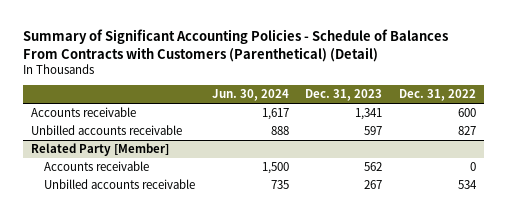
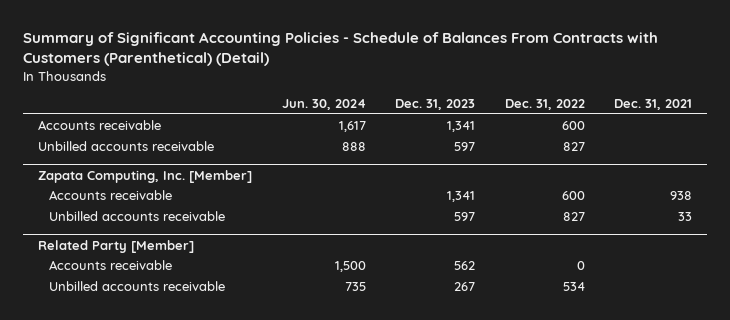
none -> [614,99,693,111] Dec. 31, 2021
none -> [38,169,253,183] Zapata Computing, Inc. [Member]
none -> [49,189,173,200] Accounts receivable
none -> [49,210,226,221] Unbilled accounts receivable

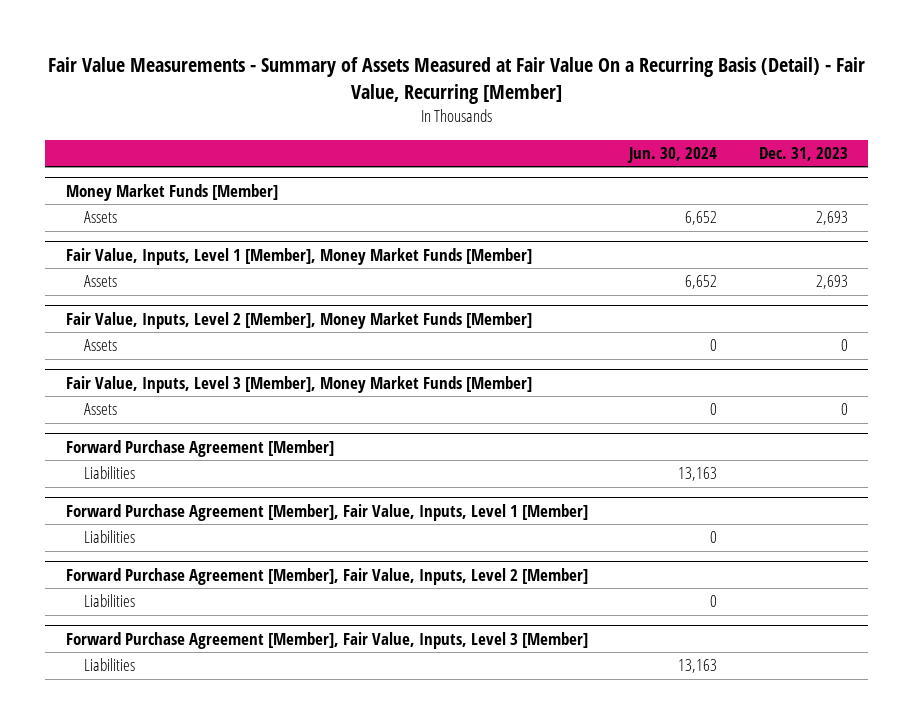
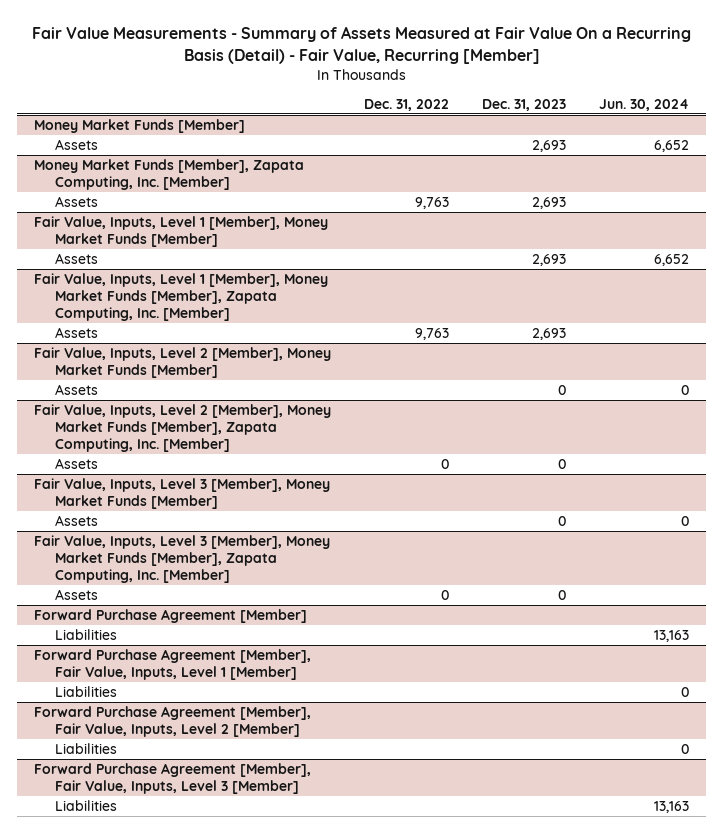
none -> [364,98,450,111] Dec. 31, 2022
none -> [33,159,304,190] Money Market Funds [Member], Zapata Computing, Inc. [Member]
none -> [54,196,98,208] Assets
none -> [33,273,328,321] Fair Value, Inputs, Level 1 [Member], Money Market Funds [Member], Zapata Computing, Inc. [Member]
none -> [54,327,98,339] Assets
none -> [33,404,331,452] Fair Value, Inputs, Level 2 [Member], Money Market Funds [Member], Zapata Computing, Inc. [Member]
none -> [54,458,98,470] Assets
none -> [33,535,330,583] Fair Value, Inputs, Level 3 [Member], Money Market Funds [Member], Zapata Computing, Inc. [Member]
none -> [54,589,98,601] Assets

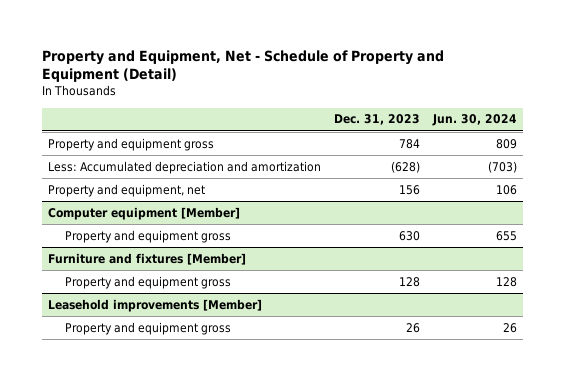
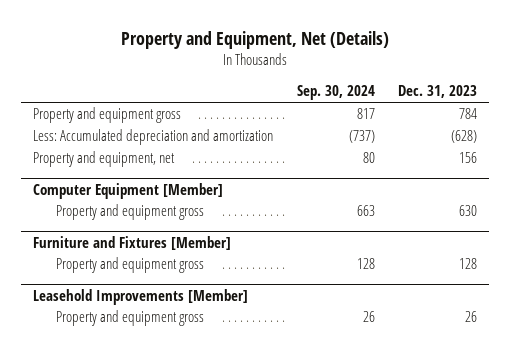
[41,49,444,83] Property and Equipment, Net - Schedule of Property and Equipment (Detail) -> [121,30,390,49] Property and Equipment, Net (Details)
[431,114,517,127] Jun. 30, 2024 -> none
none -> [296,85,375,101] Sep. 30, 2024
[48,206,241,220] Computer equipment [Member] -> [33,182,224,199] Computer Equipment [Member]
[48,252,247,265] Furniture and fixtures [Member] -> [33,235,232,250] Furniture and Fixtures [Member]
[48,298,263,312] Leasehold improvements [Member] -> [33,288,249,305] Leasehold Improvements [Member]

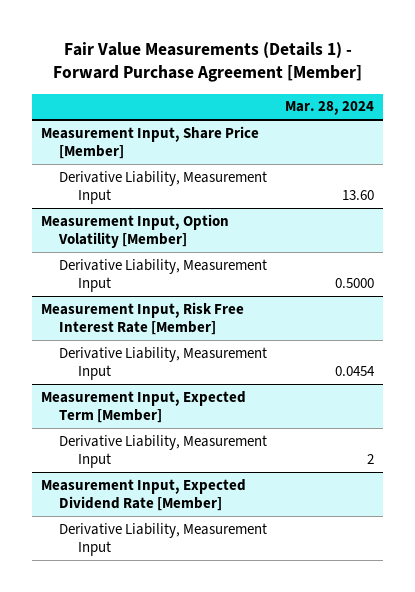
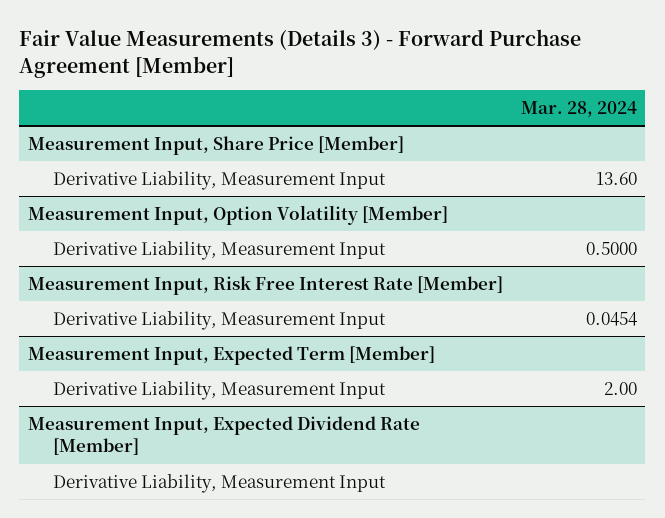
[52,42,362,83] Fair Value Measurements (Details 1) - Forward Purchase Agreement [Member] -> [19,28,582,78] Fair Value Measurements (Details 3) - Forward Purchase Agreement [Member]
[367,453,375,464] 2 -> [603,382,637,396] 2.00

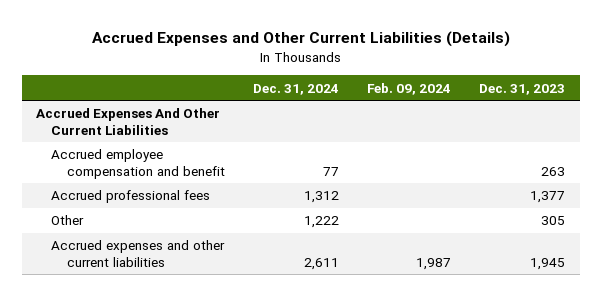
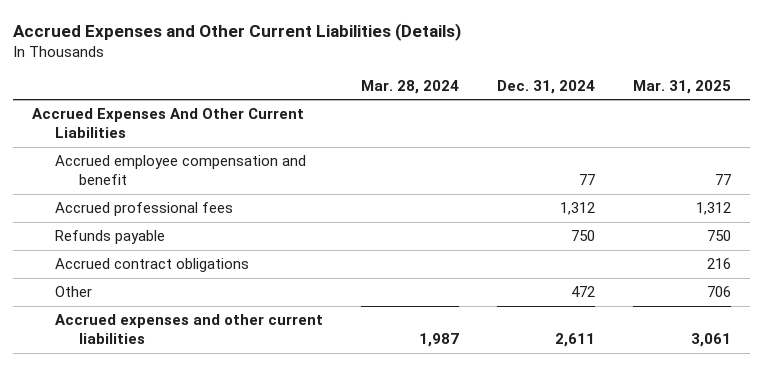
[367,82,452,95] Feb. 09, 2024 -> none
[479,83,566,95] Dec. 31, 2023 -> none
none -> [361,79,460,94] Mar. 28, 2024
none -> [633,79,732,94] Mar. 31, 2025
none -> [55,230,166,245] Refunds payable
none -> [55,258,250,273] Accrued contract obligations
[304,216,340,229] 1,222 -> [571,286,596,298] 472

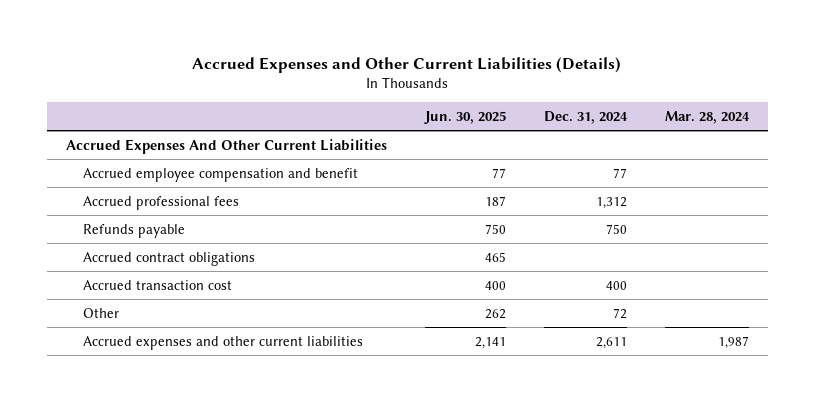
[633,79,732,94] Mar. 31, 2025 -> none
none -> [423,110,506,124] Jun. 30, 2025
none -> [82,279,232,290] Accrued transaction cost
[571,286,596,298] 472 -> [612,307,627,319] 72

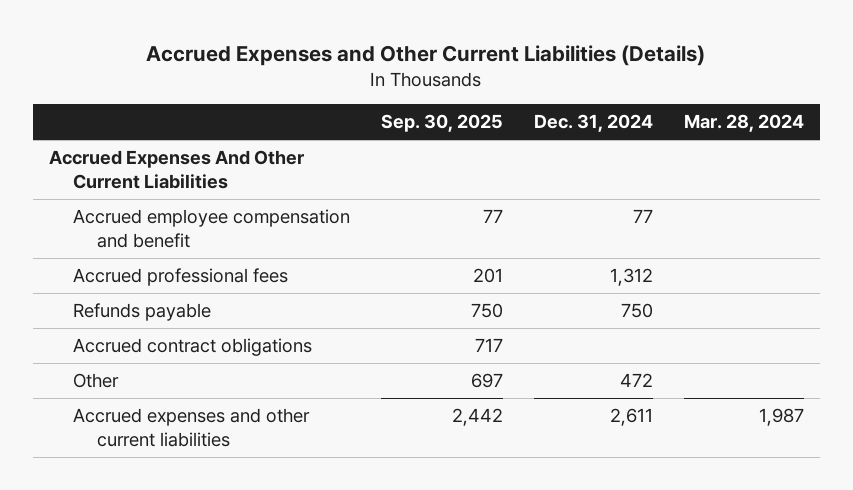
[423,110,506,124] Jun. 30, 2025 -> none
none -> [380,114,503,133] Sep. 30, 2025
[82,279,232,290] Accrued transaction cost -> none
[612,307,627,319] 72 -> [619,372,653,387] 472

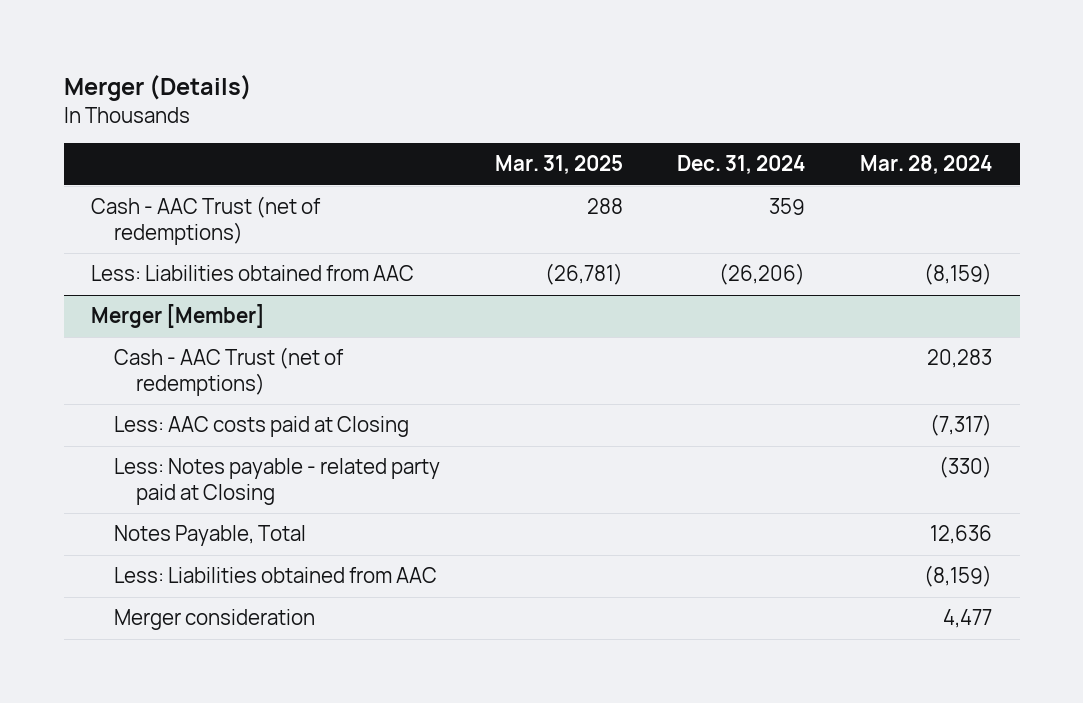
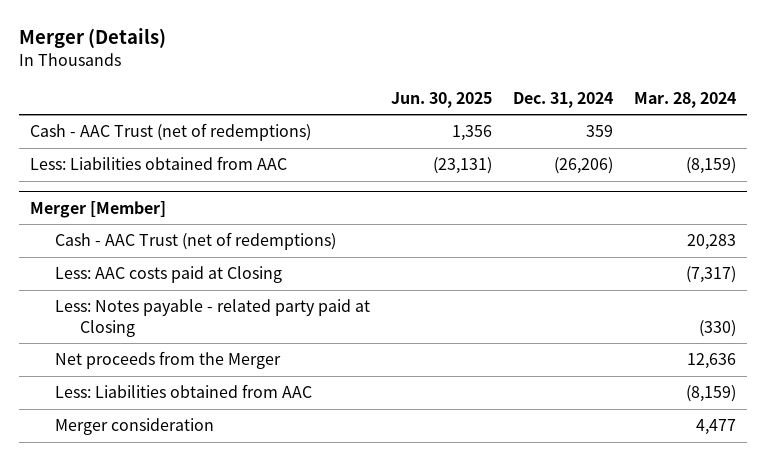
[494,155,623,175] Mar. 31, 2025 -> none
none -> [390,91,492,108] Jun. 30, 2025
[113,525,306,547] Notes Payable, Total -> [54,351,281,370] Net proceeds from the Merger

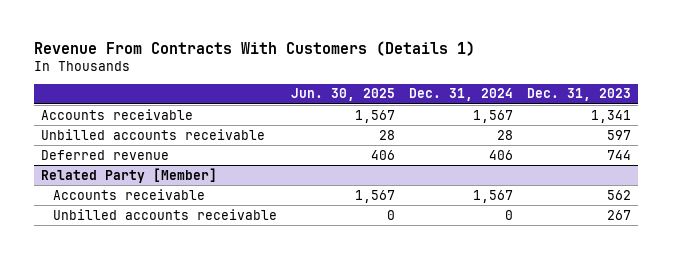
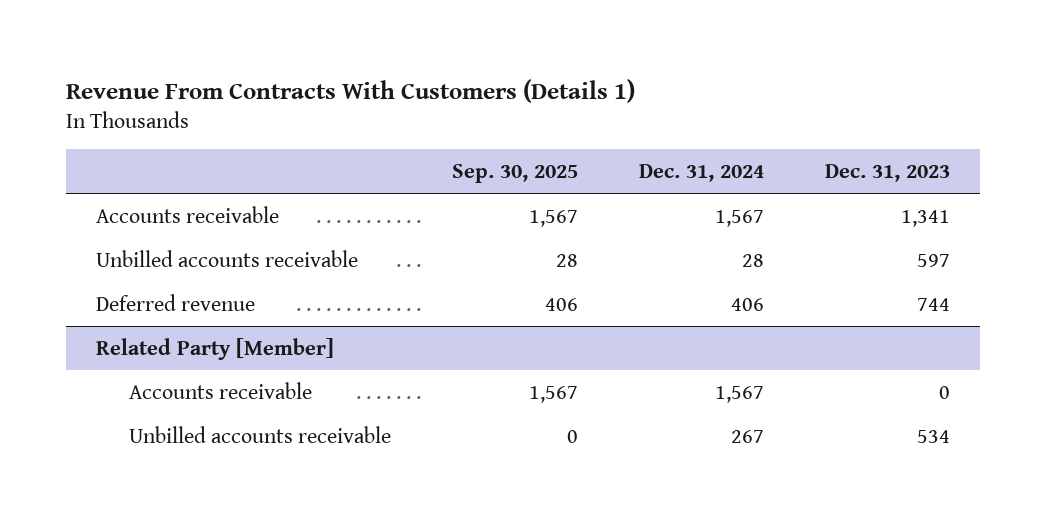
[291,88,396,102] Jun. 30, 2025 -> none
none -> [451,163,578,183] Sep. 30, 2025
[607,189,632,200] 562 -> [938,385,950,399] 0
[505,209,514,220] 0 -> [730,429,764,443] 267
[607,209,632,220] 267 -> [916,429,950,443] 534

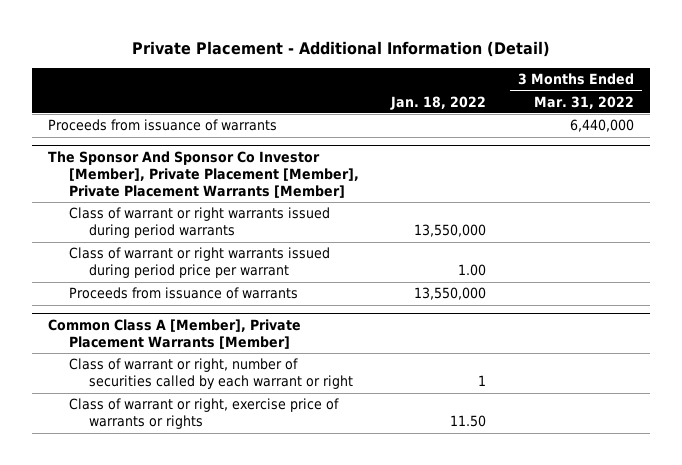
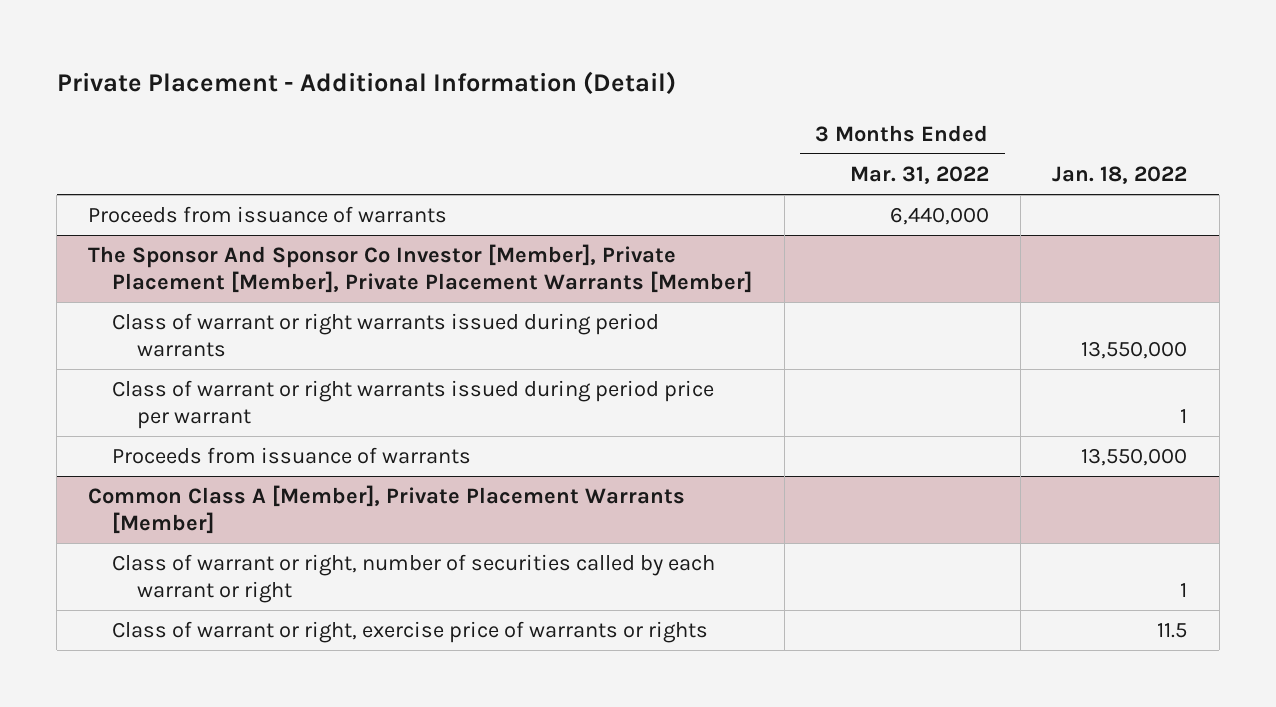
[457,264,486,277] 1.00 -> [1180,408,1188,423] 1
[449,415,486,428] 11.50 -> [1157,623,1188,639] 11.5

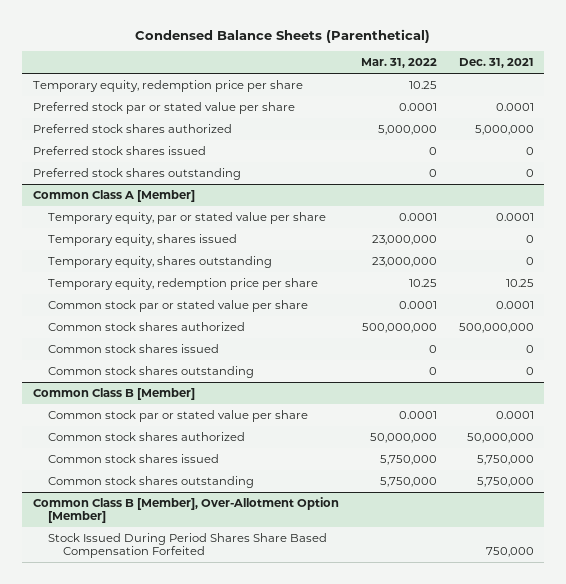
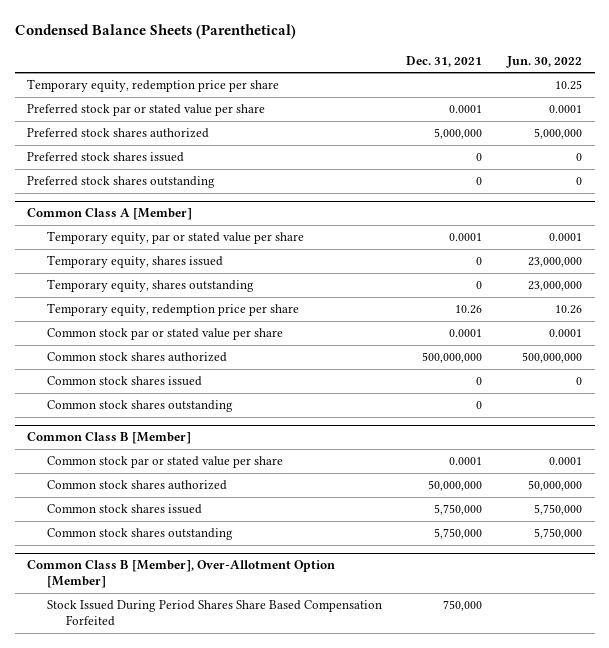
[360,58,437,69] Mar. 31, 2022 -> none
none -> [506,55,583,68] Jun. 30, 2022
[505,279,534,288] 10.25 -> [455,305,483,315] 10.26

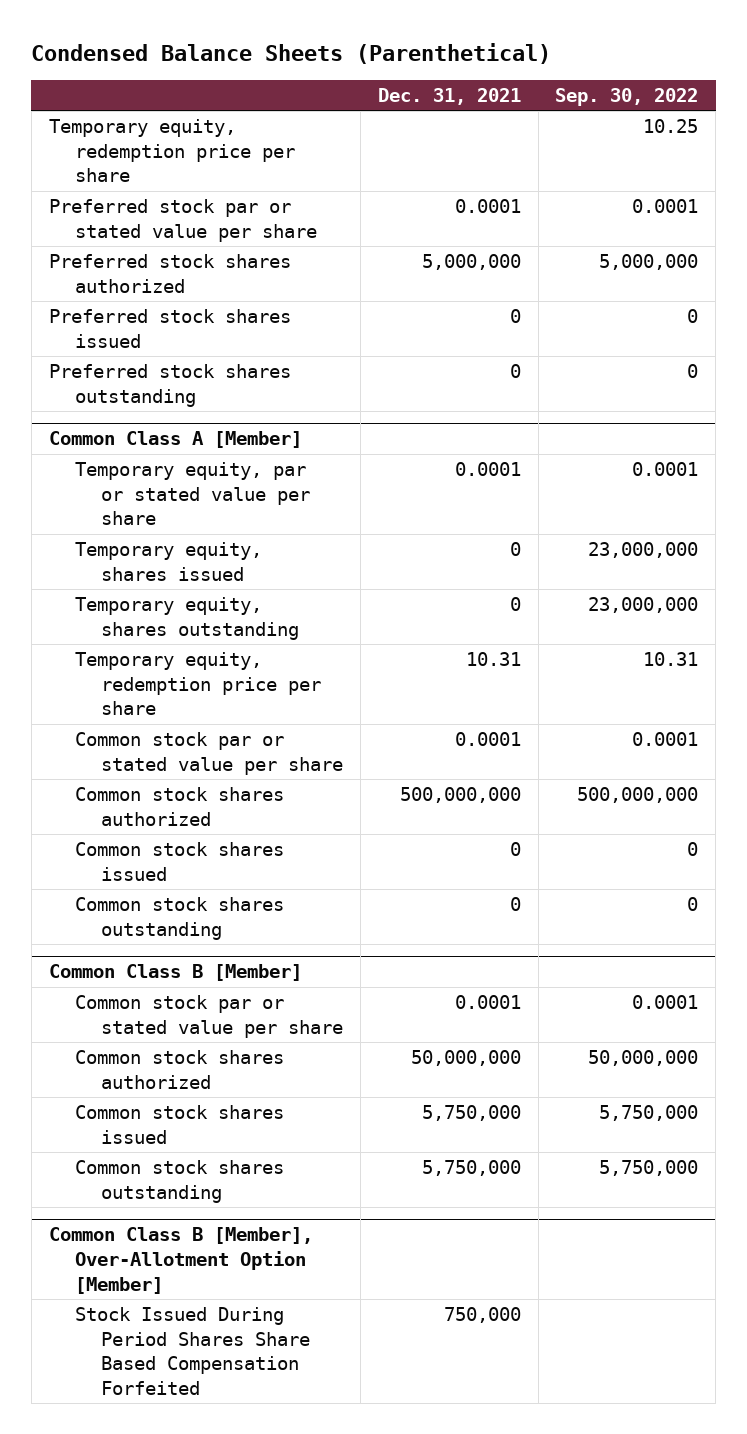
[506,55,583,68] Jun. 30, 2022 -> none
none -> [555,87,699,106] Sep. 30, 2022
[455,305,483,315] 10.26 -> [465,652,521,667] 10.31

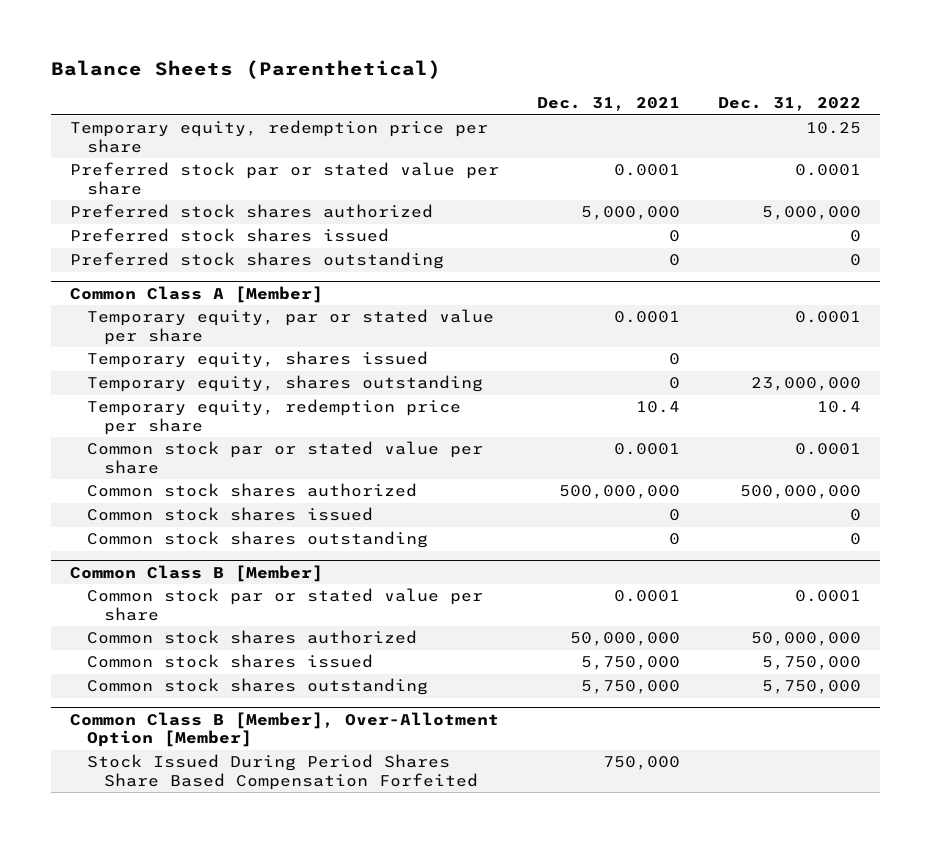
[31,42,552,64] Condensed Balance Sheets (Parenthetical) -> [51,60,442,80] Balance Sheets (Parenthetical)
[555,87,699,106] Sep. 30, 2022 -> none
none -> [718,96,862,111] Dec. 31, 2022
[465,652,521,667] 10.31 -> [636,401,681,414] 10.4

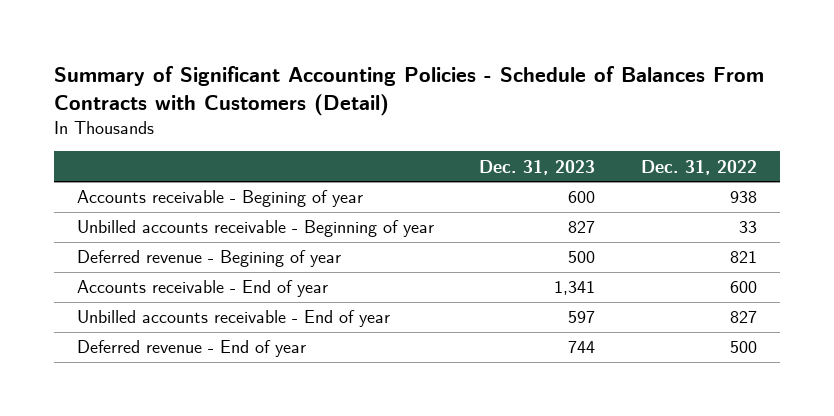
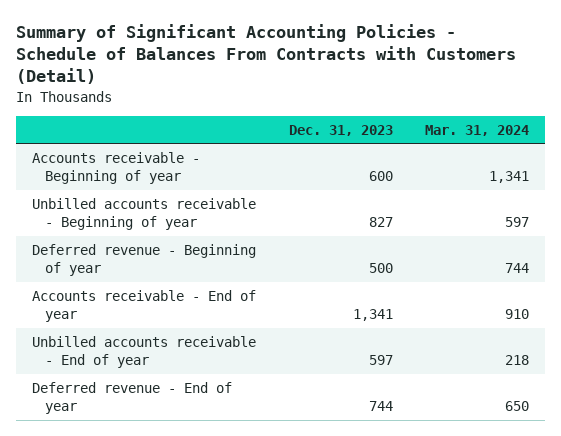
[640,159,757,175] Dec. 31, 2022 -> none
none -> [424,124,529,136] Mar. 31, 2024
[76,190,363,208] Accounts receivable - Begining of year -> [32,152,201,185] Accounts receivable - Beginning of year
[76,250,341,268] Deferred revenue - Begining of year -> [32,244,257,277] Deferred revenue - Beginning of year

